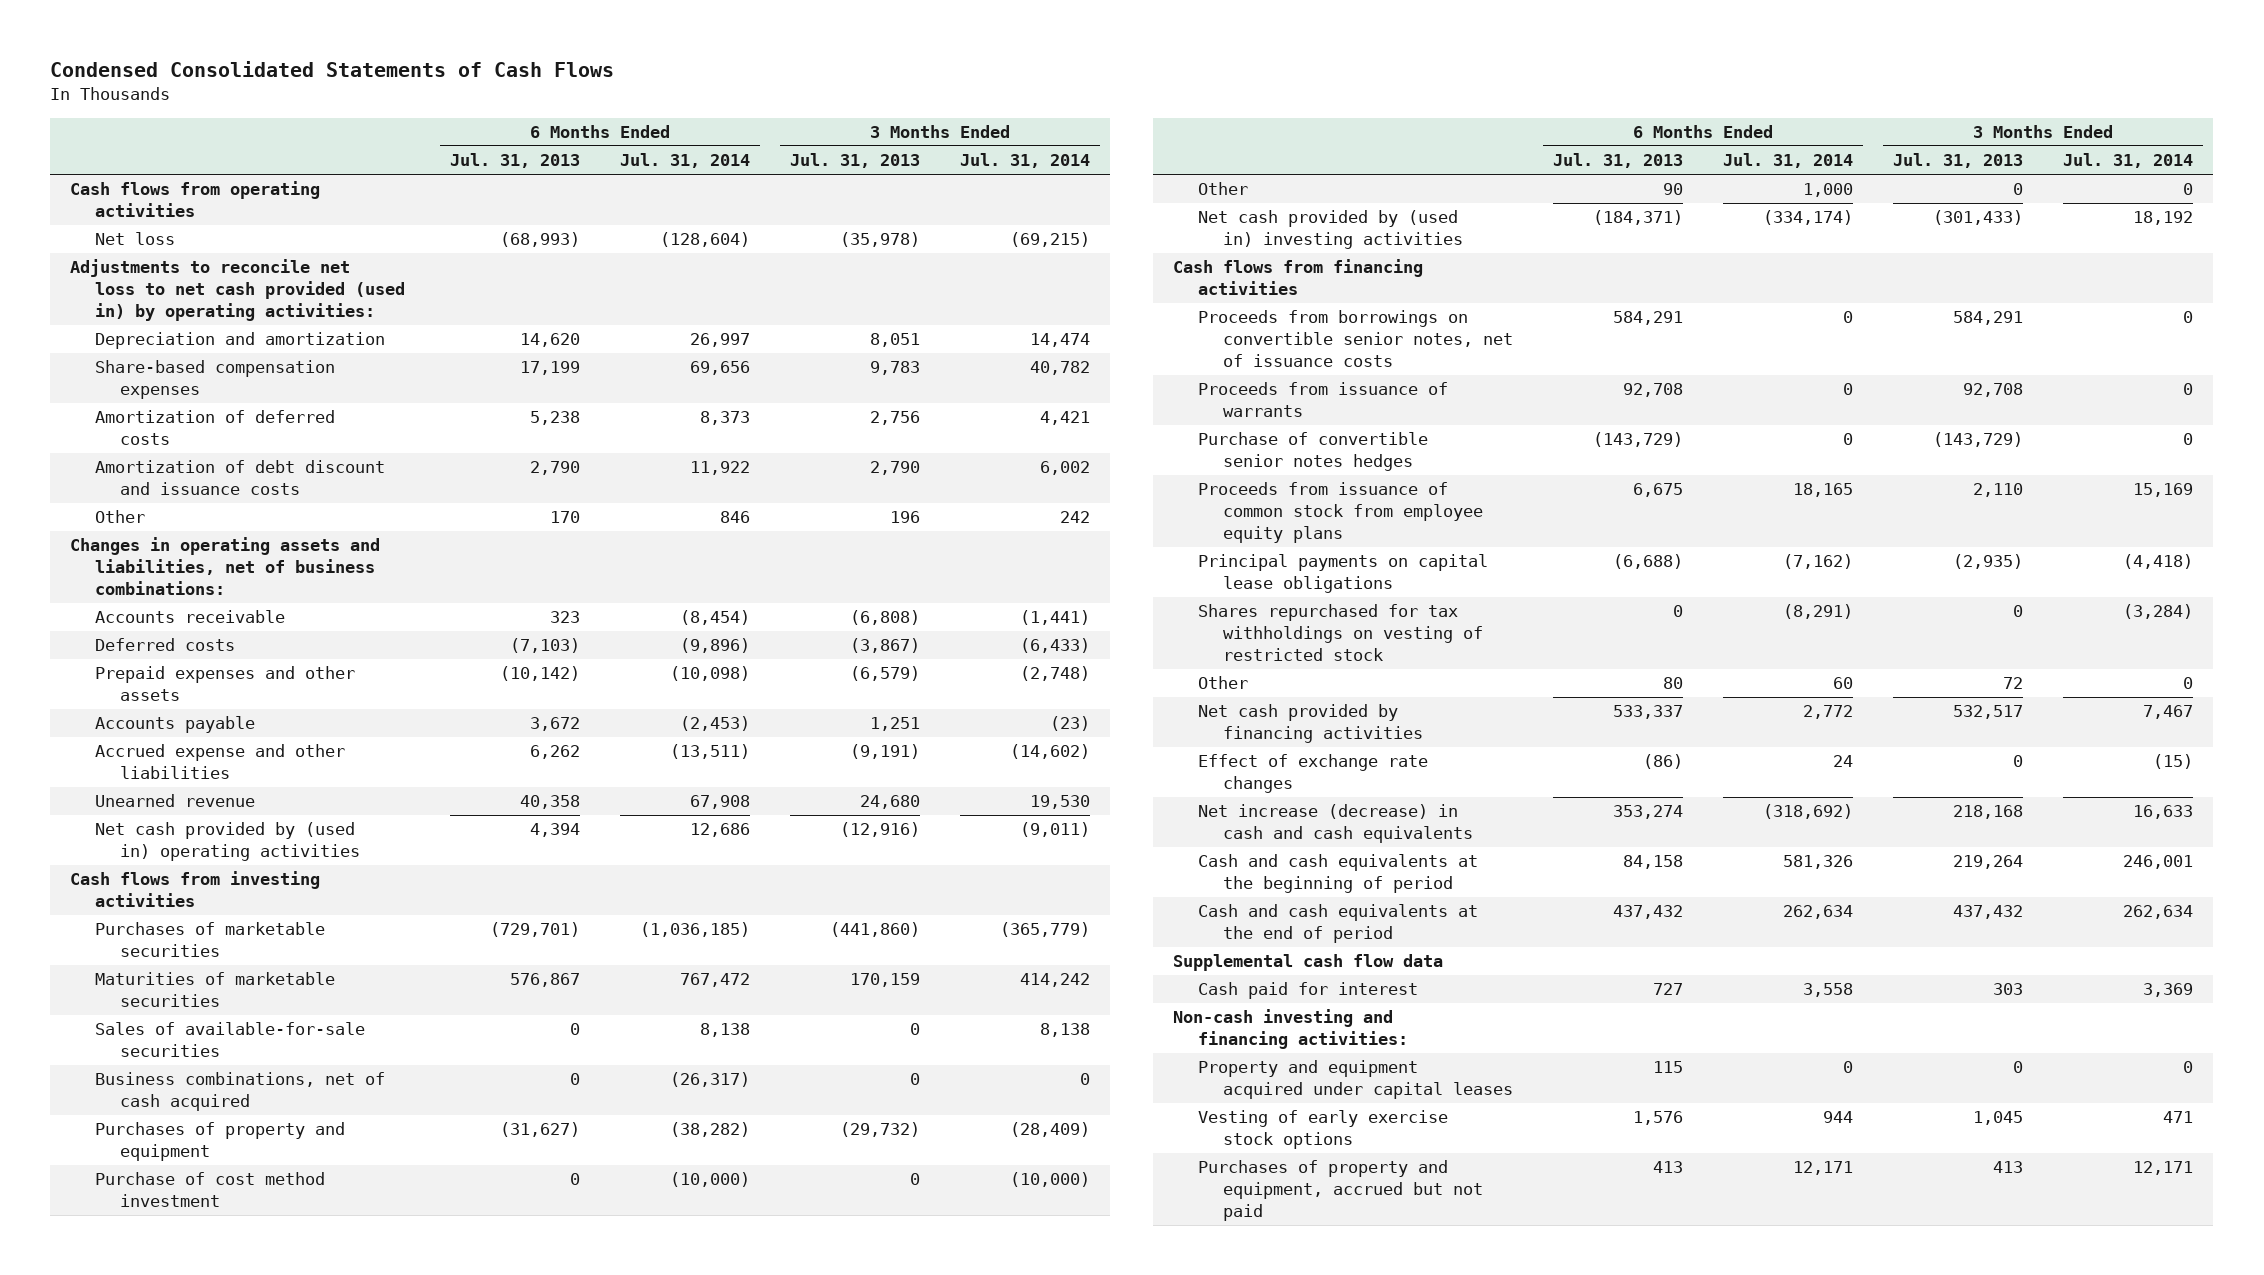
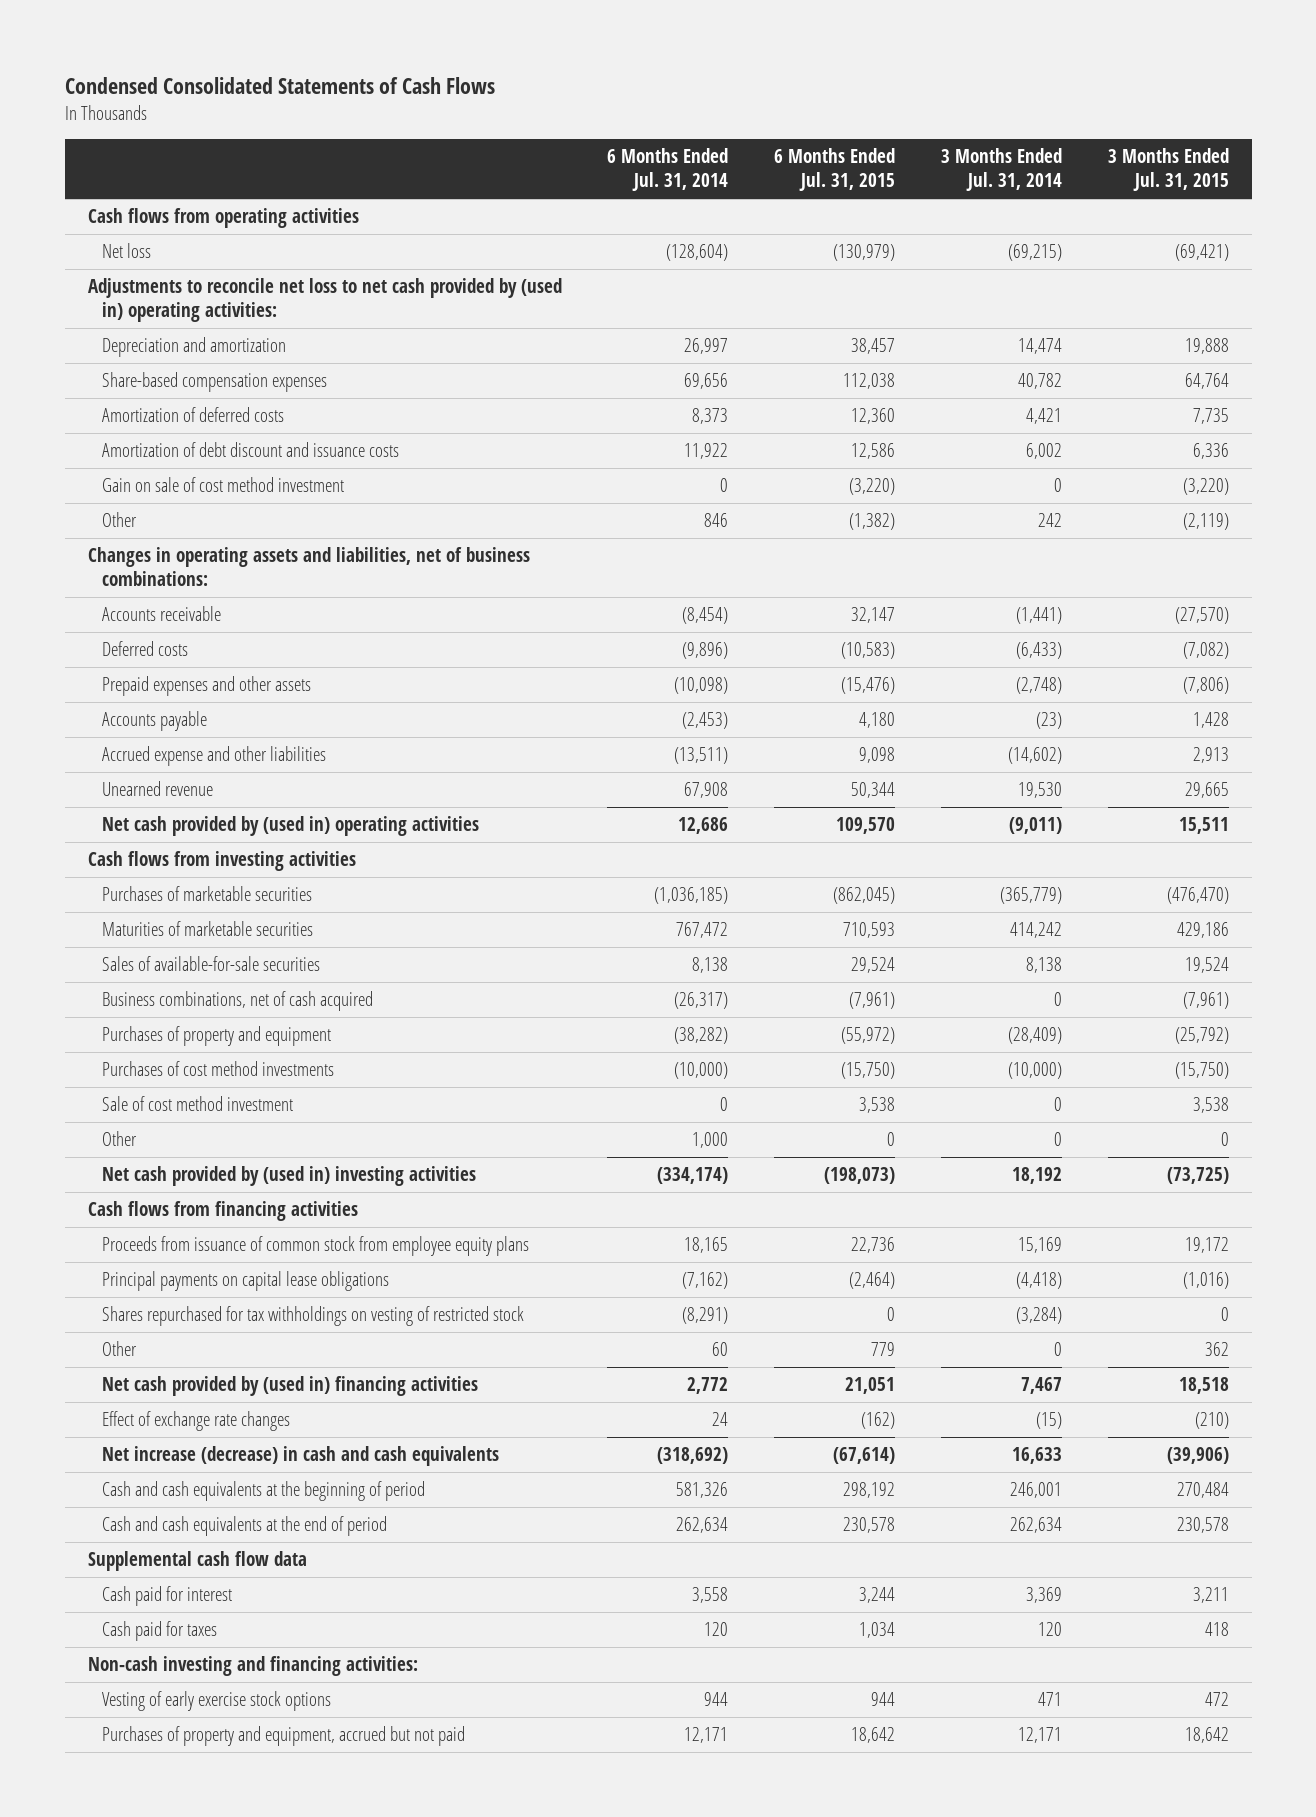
[449,153,580,169] Jul. 31, 2013 -> none
[790,153,921,169] Jul. 31, 2013 -> none
none -> [774,148,896,192] 6 Months Ended Jul. 31, 2015
none -> [1107,148,1229,192] 3 Months Ended Jul. 31, 2015
[70,259,406,321] Adjustments to reconcile net loss to net cash provided (used in) by operating activities: -> [87,278,562,323] Adjustments to reconcile net loss to net cash provided by (used in) operating activities:
none -> [102,477,345,493] Gain on sale of cost method investment
[95,1172,326,1208] Purchase of cost method investment -> [102,1061,335,1077] Purchases of cost method investments
none -> [102,1096,294,1112] Sale of cost method investment
[1198,310,1513,367] Proceeds from borrowings on convertible senior notes, net of issuance costs -> none
[1198,382,1449,418] Proceeds from issuance of warrants -> none
[1198,432,1429,472] Purchase of convertible senior notes hedges -> none
[1198,704,1423,744] Net cash provided by financing activities -> [102,1376,479,1397] Net cash provided by (used in) financing activities
none -> [102,1621,218,1642] Cash paid for taxes
[1198,1060,1513,1100] Property and equipment acquired under capital leases -> none

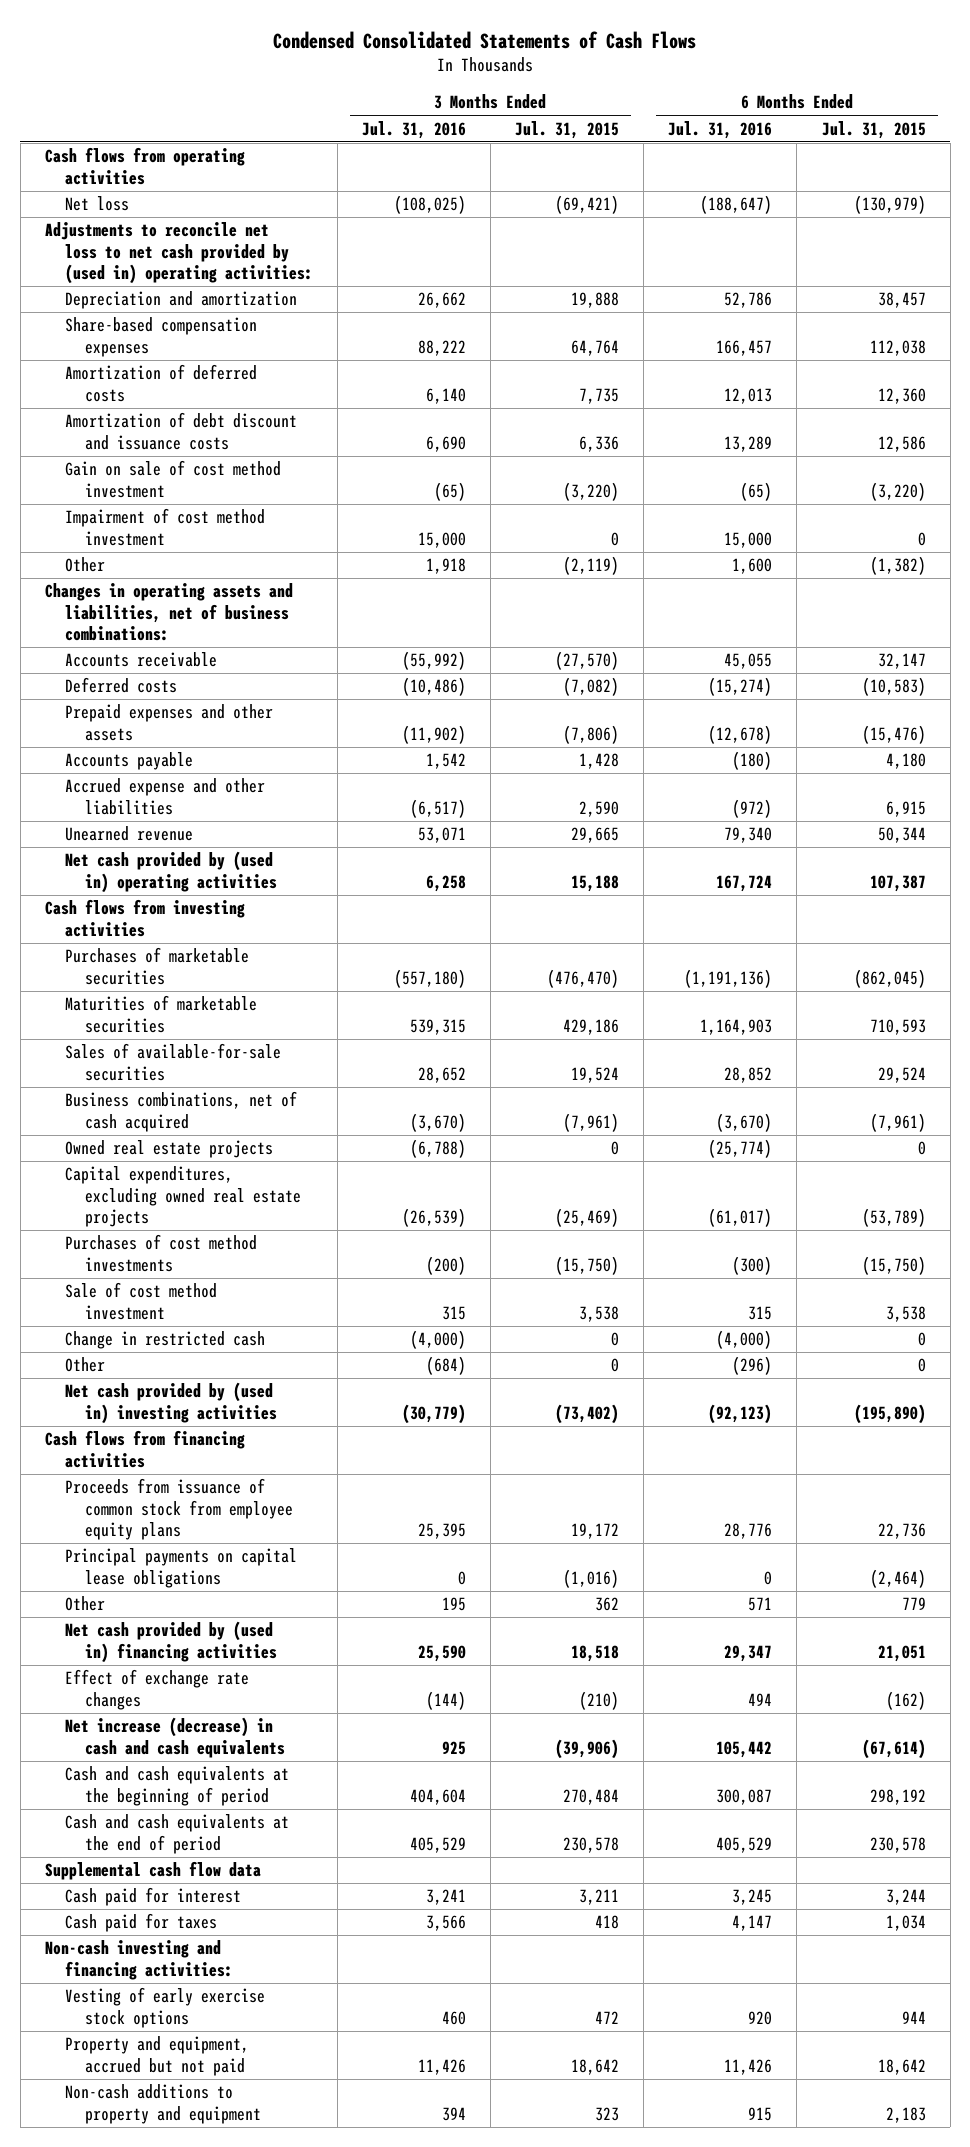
[607,148,729,192] 6 Months Ended Jul. 31, 2014 -> none
[940,148,1062,192] 3 Months Ended Jul. 31, 2014 -> none
none -> [361,120,466,139] Jul. 31, 2016
none -> [668,120,773,139] Jul. 31, 2016
none -> [64,508,265,546] Impairment of cost method investment
[859,747,896,764] 9,098 -> [885,800,926,817] 6,915
[1192,747,1229,764] 2,913 -> [579,800,620,817] 2,590
[836,817,896,835] 109,570 -> [869,874,926,892] 107,387
[1178,817,1229,835] 15,511 -> [571,874,620,892] 15,188
[102,1026,332,1047] Purchases of property and equipment -> none
none -> [64,1140,273,1159] Owned real estate projects
none -> [64,1166,301,1228] Capital expenditures, excluding owned real estate projects
none -> [64,1331,265,1350] Change in restricted cash
[824,1167,896,1185] (198,073) -> [853,1403,926,1424] (195,890)
[1166,1167,1229,1185] (73,725) -> [555,1403,620,1424] (73,402)
[102,1306,525,1327] Shares repurchased for tax withholdings on vesting of restricted stock -> none
[102,1726,466,1747] Purchases of property and equipment, accrued but not paid -> [64,2036,249,2076] Property and equipment, accrued but not paid
none -> [64,2084,261,2124] Non-cash additions to property and equipment

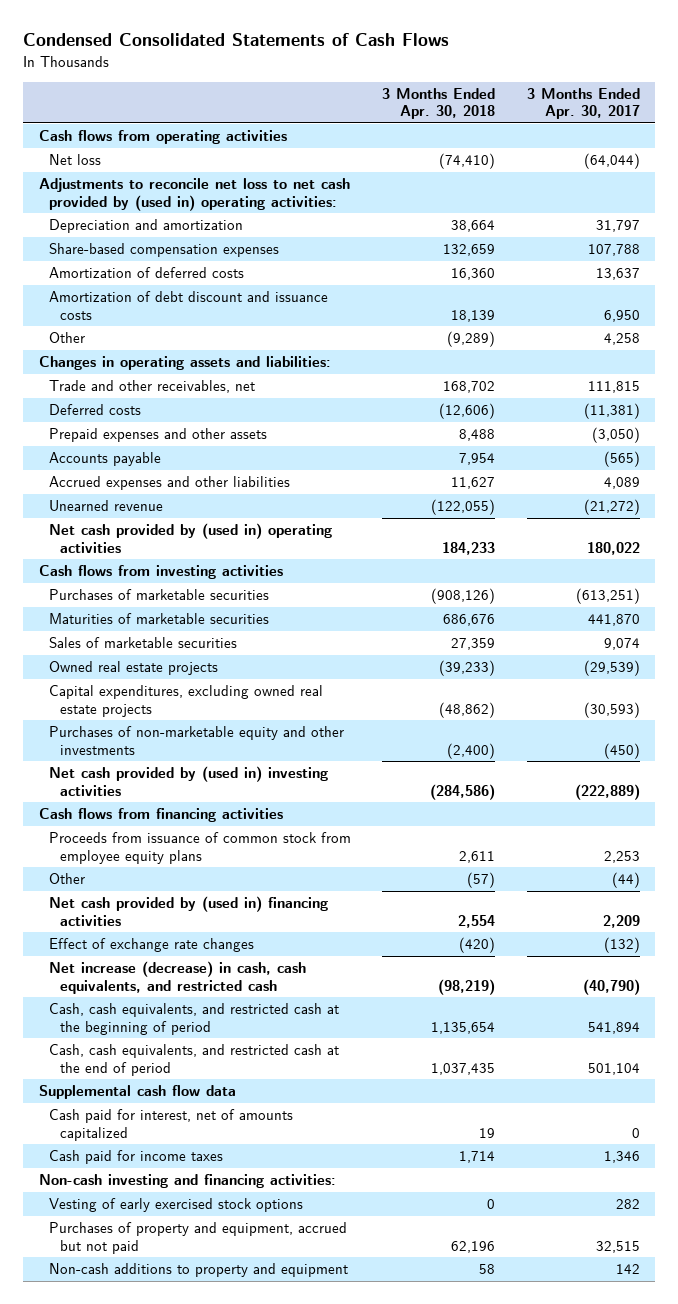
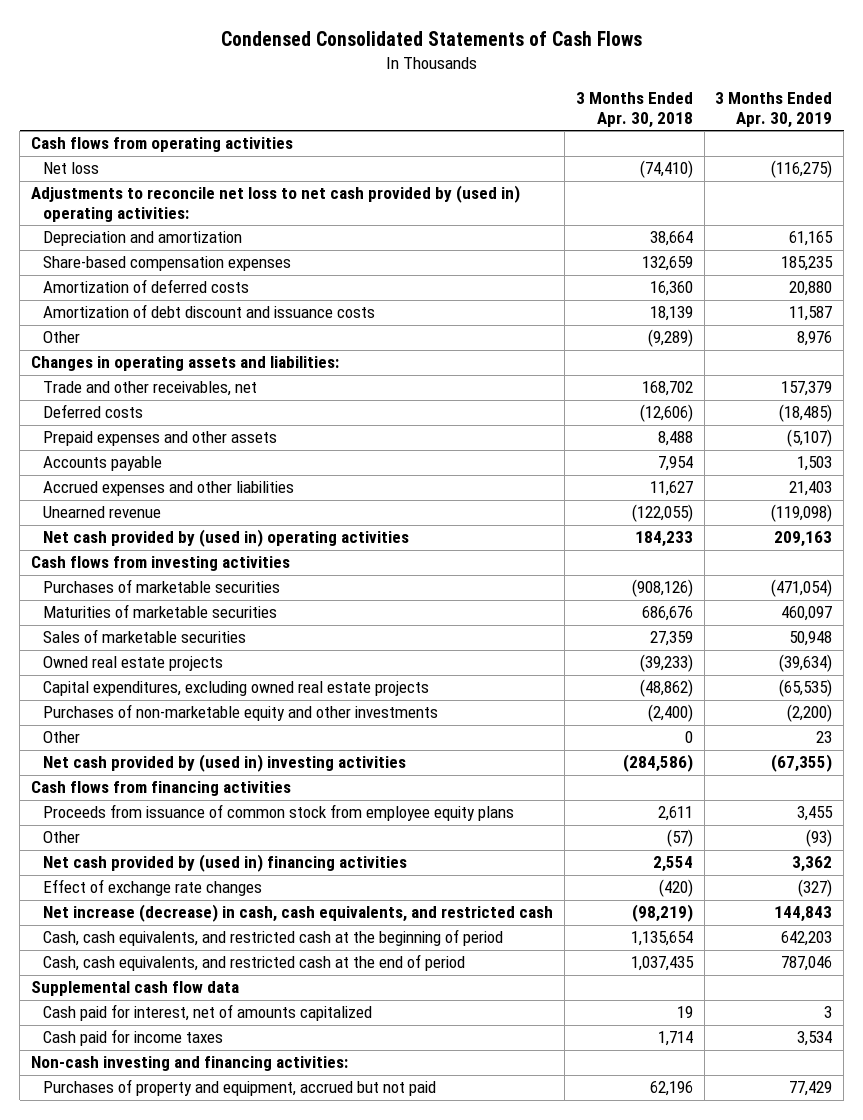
[526,87,640,120] 3 Months Ended Apr. 30, 2017 -> none
none -> [715,92,833,128] 3 Months Ended Apr. 30, 2019
none -> [43,731,81,744] Other
[49,1198,304,1213] Vesting of early exercised stock options -> none
[49,1263,349,1278] Non-cash additions to property and equipment -> none

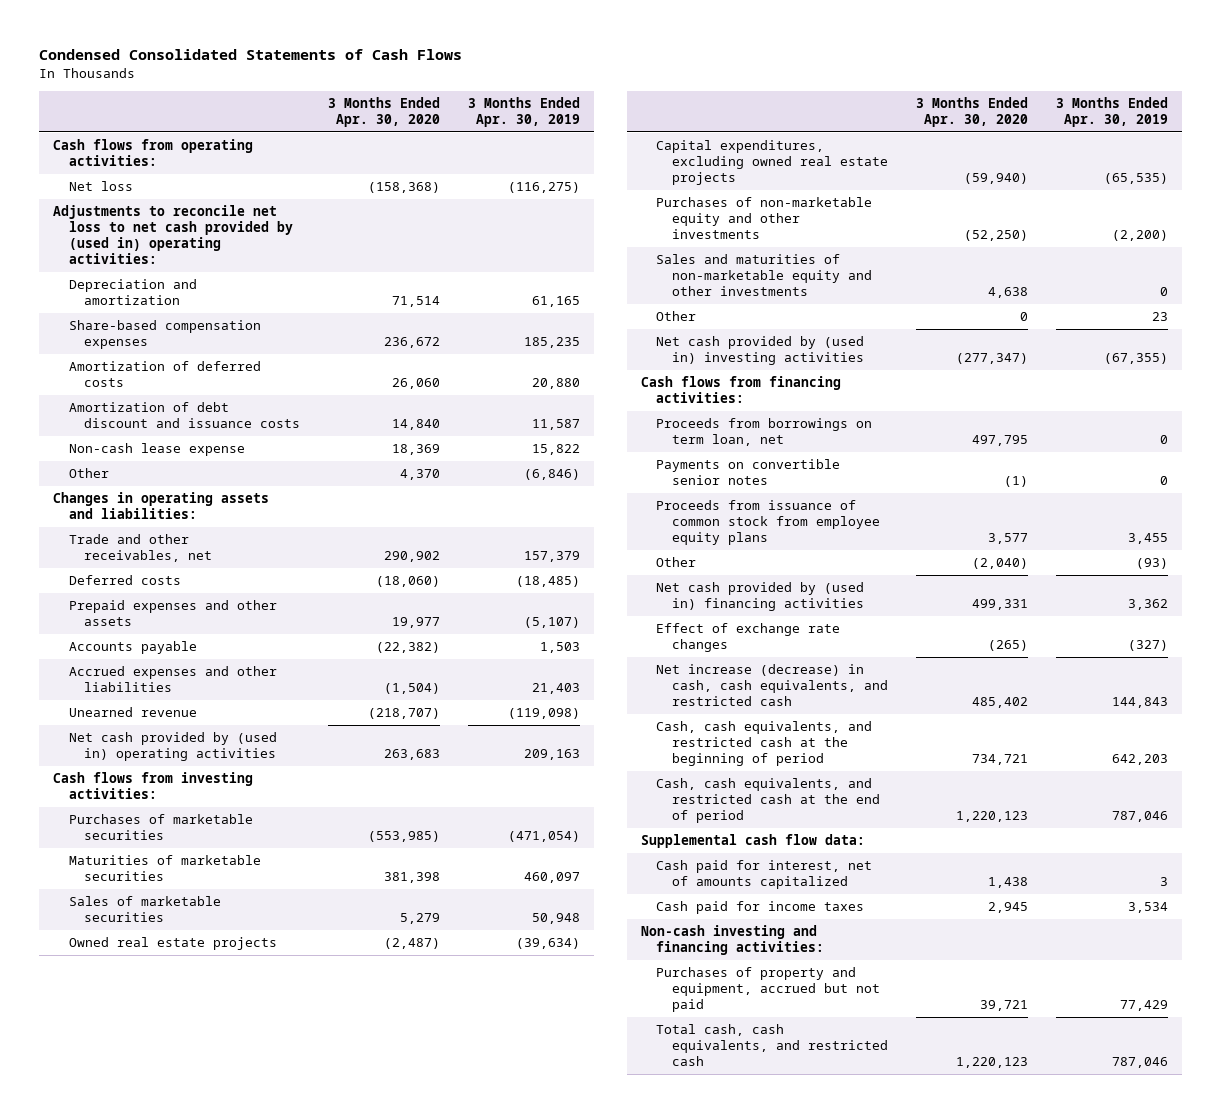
[575,92,693,128] 3 Months Ended Apr. 30, 2018 -> none
none -> [327,97,440,128] 3 Months Ended Apr. 30, 2020
[30,137,293,153] Cash flows from operating activities -> [53,139,254,167] Cash flows from operating activities:
none -> [68,443,245,457] Non-cash lease expense
[797,331,833,347] 8,976 -> [524,469,581,481] (6,846)
[30,556,290,572] Cash flows from investing activities -> [53,772,254,800] Cash flows from investing activities:
none -> [656,254,872,297] Sales and maturities of non-marketable equity and other investments
[30,781,291,797] Cash flows from financing activities -> [641,376,842,404] Cash flows from financing activities:
none -> [656,418,873,447] Proceeds from borrowings on term loan, net
none -> [656,459,841,486] Payments on convertible senior notes
[30,981,239,997] Supplemental cash flow data -> [641,834,866,849] Supplemental cash flow data:
none -> [656,1024,888,1067] Total cash, cash equivalents, and restricted cash

